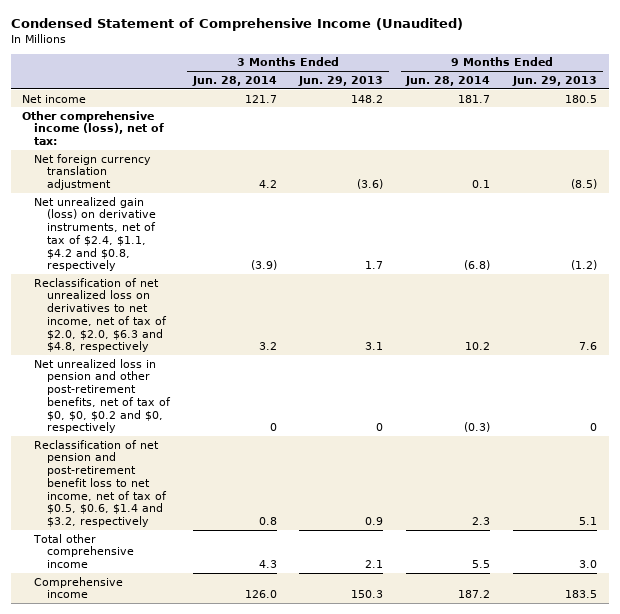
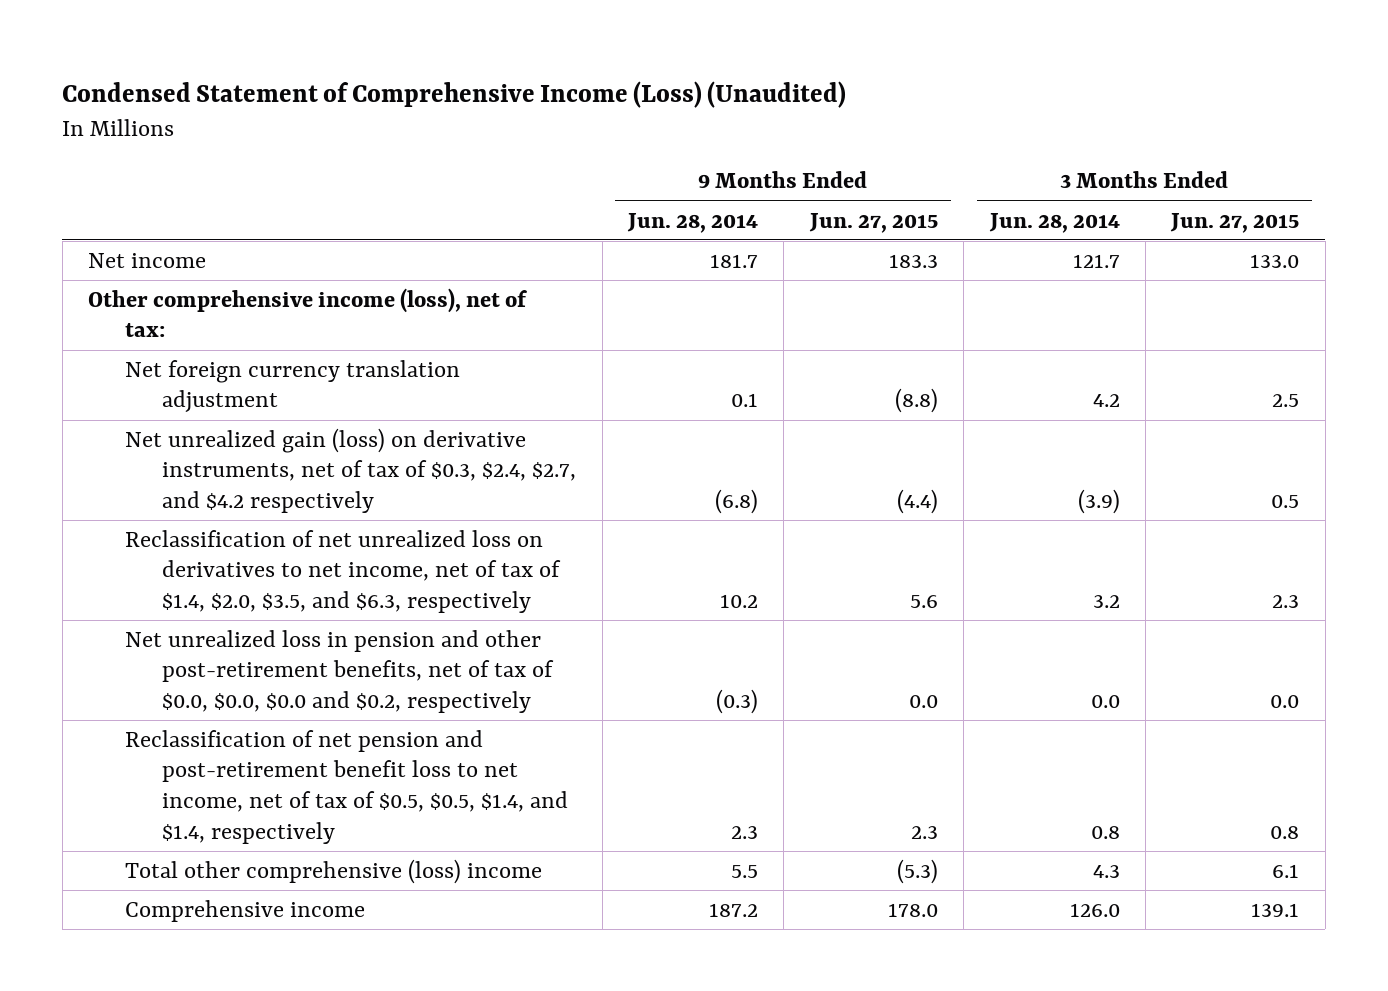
[10,17,463,31] Condensed Statement of Comprehensive Income (Unaudited) -> [62,80,847,108] Condensed Statement of Comprehensive Income (Loss) (Unaudited)
[298,75,384,86] Jun. 29, 2013 -> none
[512,75,598,86] Jun. 29, 2013 -> none
none -> [808,212,938,233] Jun. 27, 2015
none -> [1170,212,1300,233] Jun. 27, 2015
[34,196,156,272] Net unrealized gain (loss) on derivative instruments, net of tax of $2.4, $1.1, $4.2 and $0.8, respectively -> [125,427,577,514] Net unrealized gain (loss) on derivative instruments, net of tax of $0.3, $2.4, $2.7, and $4.2 respectively
[34,277,167,353] Reclassification of net unrealized loss on derivatives to net income, net of tax of $2.0, $2.0, $6.3 and $4.8, respectively -> [125,529,562,614] Reclassification of net unrealized loss on derivatives to net income, net of tax of $1.4, $2.0, $3.5, and $6.3, respectively
[34,358,171,434] Net unrealized loss in pension and other post-retirement benefits, net of tax of $0, $0, $0.2 and $0, respectively -> [125,629,555,714] Net unrealized loss in pension and other post-retirement benefits, net of tax of $0.0, $0.0, $0.0 and $0.2, respectively
[269,423,277,432] 0 -> [1090,695,1120,709] 0.0
[34,439,167,528] Reclassification of net pension and post-retirement benefit loss to net income, net of tax of $0.5, $0.6, $1.4 and $3.2, respectively -> [125,729,569,844] Reclassification of net pension and post-retirement benefit loss to net income, net of tax of $0.5, $0.5, $1.4, and $1.4, respectively
[33,533,134,569] Total other comprehensive income -> [125,858,543,884] Total other comprehensive (loss) income

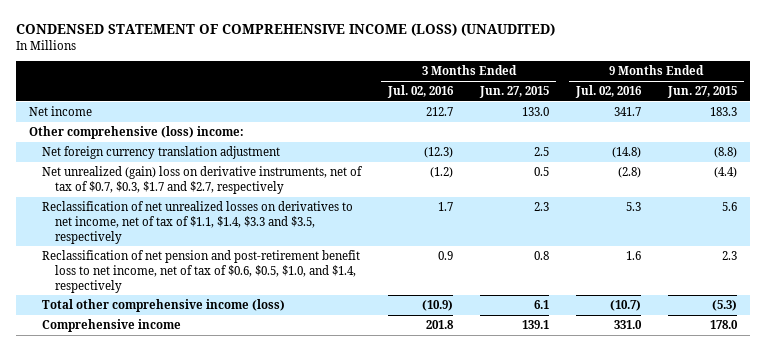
[62,80,847,108] Condensed Statement of Comprehensive Income (Loss) (Unaudited) -> [15,22,555,36] CONDENSED STATEMENT OF COMPREHENSIVE INCOME (LOSS) (UNAUDITED)
[626,212,758,233] Jun. 28, 2014 -> none
[988,212,1120,233] Jun. 28, 2014 -> none
none -> [387,85,455,99] Jul. 02, 2016
none -> [574,85,642,99] Jul. 02, 2016
[88,287,528,338] Other comprehensive income (loss), net of tax: -> [29,126,245,140] Other comprehensive (loss) income:
[125,629,555,714] Net unrealized loss in pension and other post-retirement benefits, net of tax of $0.0, $0.0, $0.0 and $0.2, respectively -> none
[125,427,577,514] Net unrealized gain (loss) on derivative instruments, net of tax of $0.3, $2.4, $2.7, and $4.2 respectively -> [42,166,364,194] Net unrealized (gain) loss on derivative instruments, net of tax of $0.7, $0.3, $1.7 and $2.7, respectively
[125,529,562,614] Reclassification of net unrealized loss on derivatives to net income, net of tax of $1.4, $2.0, $3.5, and $6.3, respectively -> [42,201,354,244] Reclassification of net unrealized losses on derivatives to net income, net of tax of $1.1, $1.4, $3.3 and $3.5, respectively
[125,729,569,844] Reclassification of net pension and post-retirement benefit loss to net income, net of tax of $0.5, $0.5, $1.4, and $1.4, respectively -> [42,250,361,293] Reclassification of net pension and post-retirement benefit loss to net income, net of tax of $0.6, $0.5, $1.0, and $1.4, respectively
[125,858,543,884] Total other comprehensive (loss) income -> [42,299,286,313] Total other comprehensive income (loss)

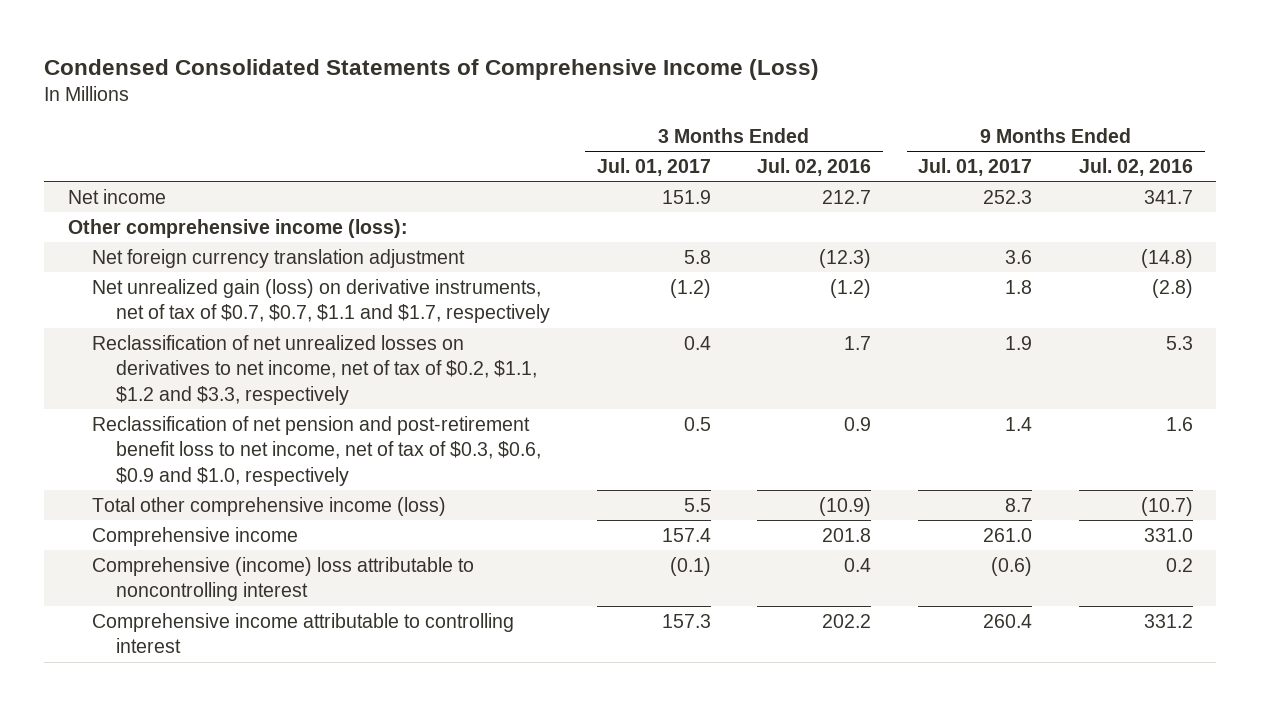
[15,22,555,36] CONDENSED STATEMENT OF COMPREHENSIVE INCOME (LOSS) (UNAUDITED) -> [44,58,820,80] Condensed Consolidated Statements of Comprehensive Income (Loss)
[479,86,550,99] Jun. 27, 2015 -> none
[666,86,737,99] Jun. 27, 2015 -> none
none -> [596,157,711,176] Jul. 01, 2017
none -> [918,157,1033,176] Jul. 01, 2017
[29,126,245,140] Other comprehensive (loss) income: -> [67,218,408,238] Other comprehensive income (loss):
[42,166,364,194] Net unrealized (gain) loss on derivative instruments, net of tax of $0.7, $0.3, $1.7 and $2.7, respectively -> [91,278,550,324] Net unrealized gain (loss) on derivative instruments, net of tax of $0.7, $0.7, $1.1 and $1.7, respectively
[42,201,354,244] Reclassification of net unrealized losses on derivatives to net income, net of tax of $1.1, $1.4, $3.3 and $3.5, respectively -> [91,334,537,405] Reclassification of net unrealized losses on derivatives to net income, net of tax of $0.2, $1.1, $1.2 and $3.3, respectively
[42,250,361,293] Reclassification of net pension and post-retirement benefit loss to net income, net of tax of $0.6, $0.5, $1.0, and $1.4, respectively -> [91,415,541,486] Reclassification of net pension and post-retirement benefit loss to net income, net of tax of $0.3, $0.6, $0.9 and $1.0, respectively
none -> [91,556,474,602] Comprehensive (income) loss attributable to noncontrolling interest
none -> [91,612,514,654] Comprehensive income attributable to controlling interest

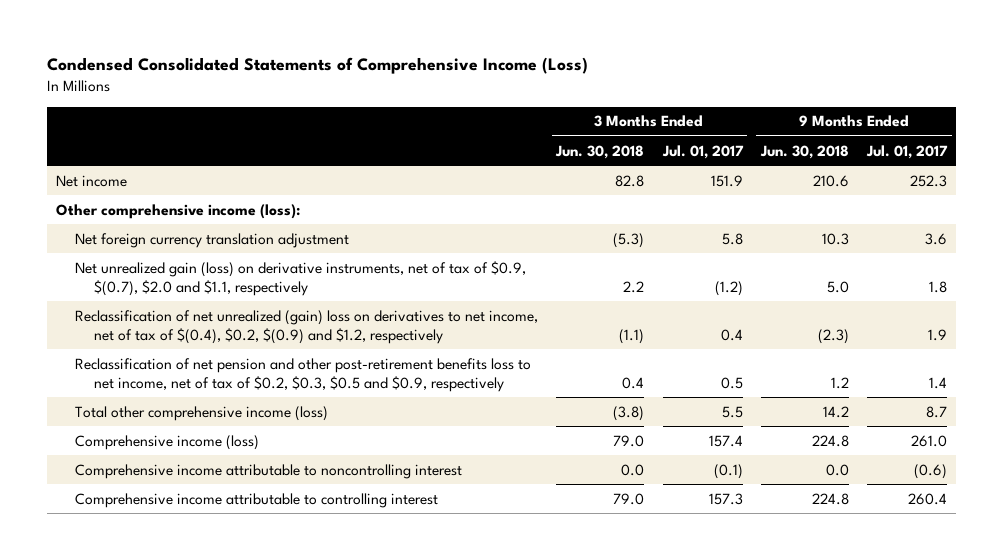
[757,157,872,176] Jul. 02, 2016 -> none
[1079,157,1194,176] Jul. 02, 2016 -> none
none -> [555,144,645,159] Jun. 30, 2018
none -> [759,144,849,159] Jun. 30, 2018
[91,278,550,324] Net unrealized gain (loss) on derivative instruments, net of tax of $0.7, $0.7, $1.1 and $1.7, respectively -> [74,260,526,296] Net unrealized gain (loss) on derivative instruments, net of tax of $0.9, $(0.7), $2.0 and $1.1, respectively
[91,334,537,405] Reclassification of net unrealized losses on derivatives to net income, net of tax of $0.2, $1.1, $1.2 and $3.3, respectively -> [74,309,538,344] Reclassification of net unrealized (gain) loss on derivatives to net income, net of tax of $(0.4), $0.2, $(0.9) and $1.2, respectively
[91,415,541,486] Reclassification of net pension and post-retirement benefit loss to net income, net of tax of $0.3, $0.6, $0.9 and $1.0, respectively -> [74,357,531,392] Reclassification of net pension and other post-retirement benefits loss to net income, net of tax of $0.2, $0.3, $0.5 and $0.9, respectively
[91,526,298,546] Comprehensive income -> [74,434,259,450] Comprehensive income (loss)
[91,556,474,602] Comprehensive (income) loss attributable to noncontrolling interest -> [74,463,462,479] Comprehensive income attributable to noncontrolling interest

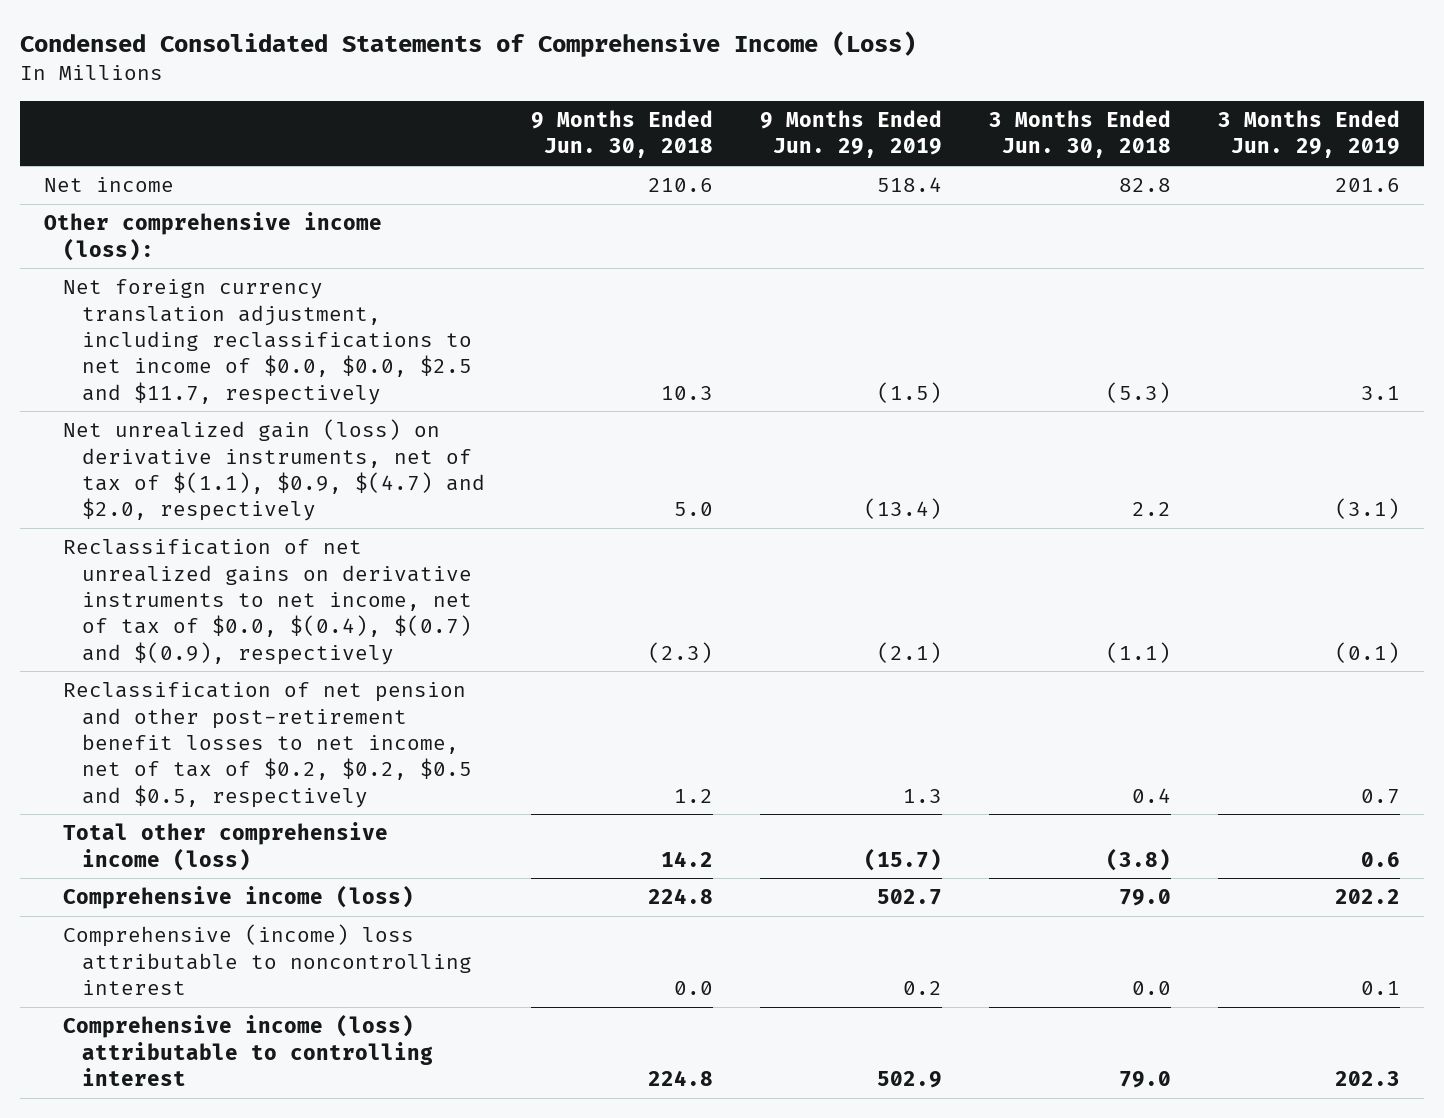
[661,144,744,159] Jul. 01, 2017 -> none
[866,144,949,159] Jul. 01, 2017 -> none
none -> [760,110,943,159] 9 Months Ended Jun. 29, 2019
none -> [1218,110,1401,159] 3 Months Ended Jun. 29, 2019
[74,232,349,248] Net foreign currency translation adjustment -> [62,279,472,405] Net foreign currency translation adjustment, including reclassifications to net income of $0.0, $0.0, $2.5 and $11.7, respectively
[74,260,526,296] Net unrealized gain (loss) on derivative instruments, net of tax of $0.9, $(0.7), $2.0 and $1.1, respectively -> [62,419,485,522] Net unrealized gain (loss) on derivative instruments, net of tax of $(1.1), $0.9, $(4.7) and $2.0, respectively
[74,309,538,344] Reclassification of net unrealized (gain) loss on derivatives to net income, net of tax of $(0.4), $0.2, $(0.9) and $1.2, respectively -> [62,539,472,665] Reclassification of net unrealized gains on derivative instruments to net income, net of tax of $0.0, $(0.4), $(0.7) and $(0.9), respectively
[74,357,531,392] Reclassification of net pension and other post-retirement benefits loss to net income, net of tax of $0.2, $0.3, $0.5 and $0.9, respectively -> [62,682,472,808] Reclassification of net pension and other post-retirement benefit losses to net income, net of tax of $0.2, $0.2, $0.5 and $0.5, respectively
[74,463,462,479] Comprehensive income attributable to noncontrolling interest -> [62,924,472,995] Comprehensive (income) loss attributable to noncontrolling interest
[74,492,438,508] Comprehensive income attributable to controlling interest -> [62,1014,433,1086] Comprehensive income (loss) attributable to controlling interest

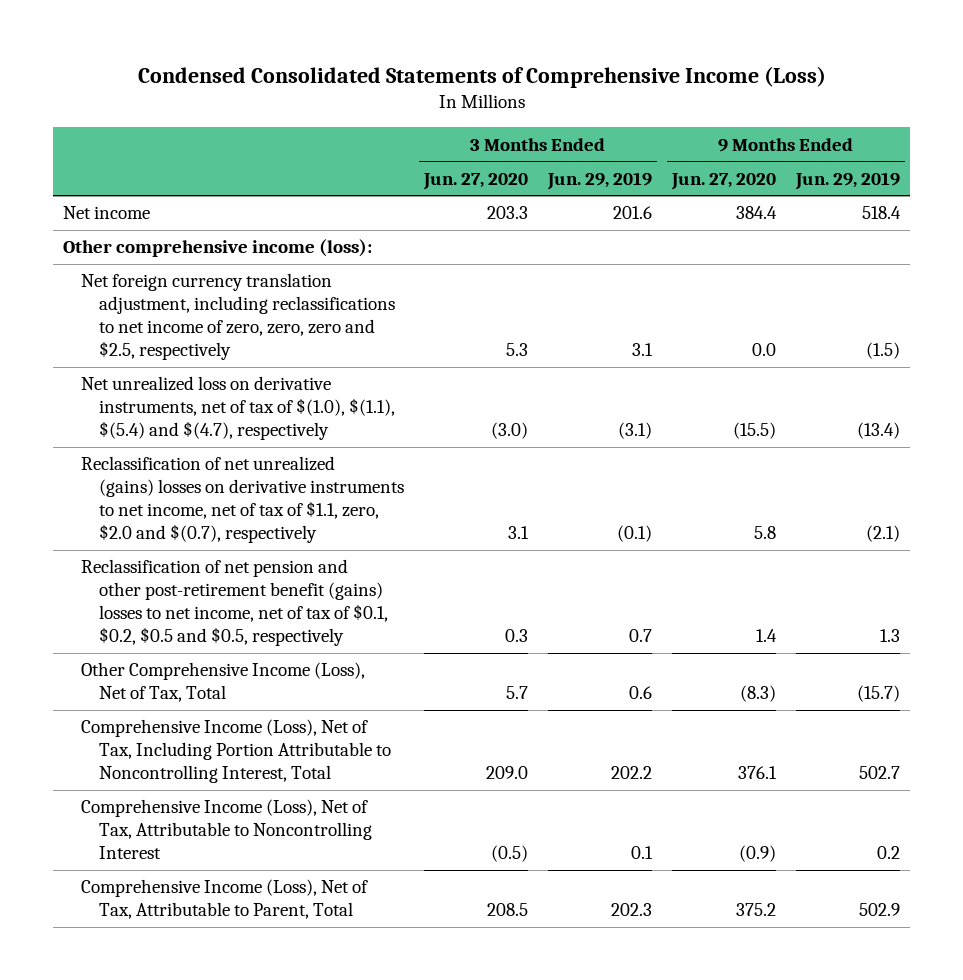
[531,110,714,159] 9 Months Ended Jun. 30, 2018 -> none
[989,110,1172,159] 3 Months Ended Jun. 30, 2018 -> none
none -> [423,172,529,190] Jun. 27, 2020
none -> [671,172,777,190] Jun. 27, 2020
[62,279,472,405] Net foreign currency translation adjustment, including reclassifications to net income of $0.0, $0.0, $2.5 and $11.7, respectively -> [81,273,396,361] Net foreign currency translation adjustment, including reclassifications to net income of zero, zero, zero and $2.5, respectively
[62,419,485,522] Net unrealized gain (loss) on derivative instruments, net of tax of $(1.1), $0.9, $(4.7) and $2.0, respectively -> [81,376,396,441] Net unrealized loss on derivative instruments, net of tax of $(1.0), $(1.1), $(5.4) and $(4.7), respectively
[62,539,472,665] Reclassification of net unrealized gains on derivative instruments to net income, net of tax of $0.0, $(0.4), $(0.7) and $(0.9), respectively -> [81,456,405,544] Reclassification of net unrealized (gains) losses on derivative instruments to net income, net of tax of $1.1, zero, $2.0 and $(0.7), respectively
[62,682,472,808] Reclassification of net pension and other post-retirement benefit losses to net income, net of tax of $0.2, $0.2, $0.5 and $0.5, respectively -> [81,559,389,647] Reclassification of net pension and other post-retirement benefit (gains) losses to net income, net of tax of $0.1, $0.2, $0.5 and $0.5, respectively
[62,822,388,871] Total other comprehensive income (loss) -> [81,662,366,703] Other Comprehensive Income (Loss), Net of Tax, Total
[62,885,414,910] Comprehensive income (loss) -> [81,719,392,784] Comprehensive Income (Loss), Net of Tax, Including Portion Attributable to Noncontrolling Interest, Total
[62,924,472,995] Comprehensive (income) loss attributable to noncontrolling interest -> [81,799,373,860] Comprehensive Income (Loss), Net of Tax, Attributable to Noncontrolling Interest
[62,1014,433,1086] Comprehensive income (loss) attributable to controlling interest -> [81,879,369,920] Comprehensive Income (Loss), Net of Tax, Attributable to Parent, Total

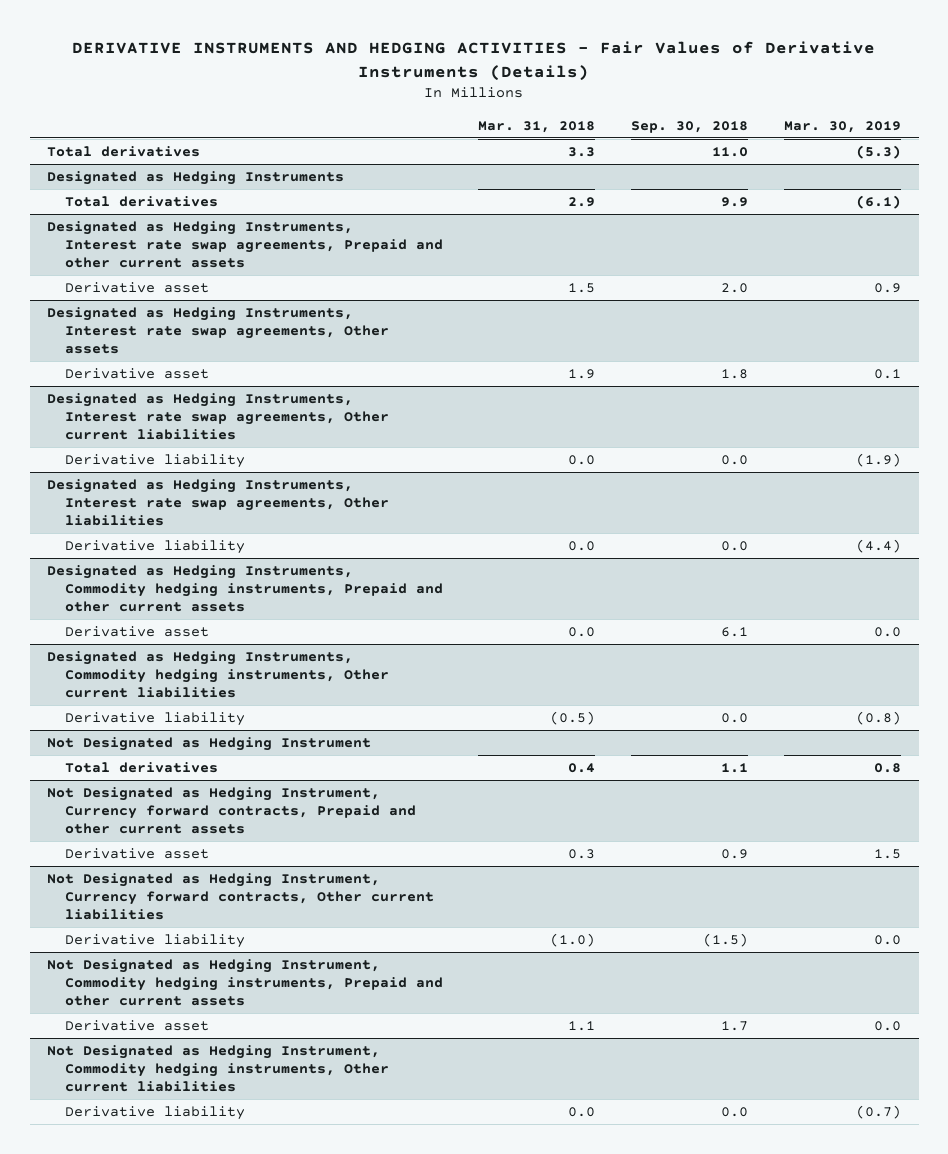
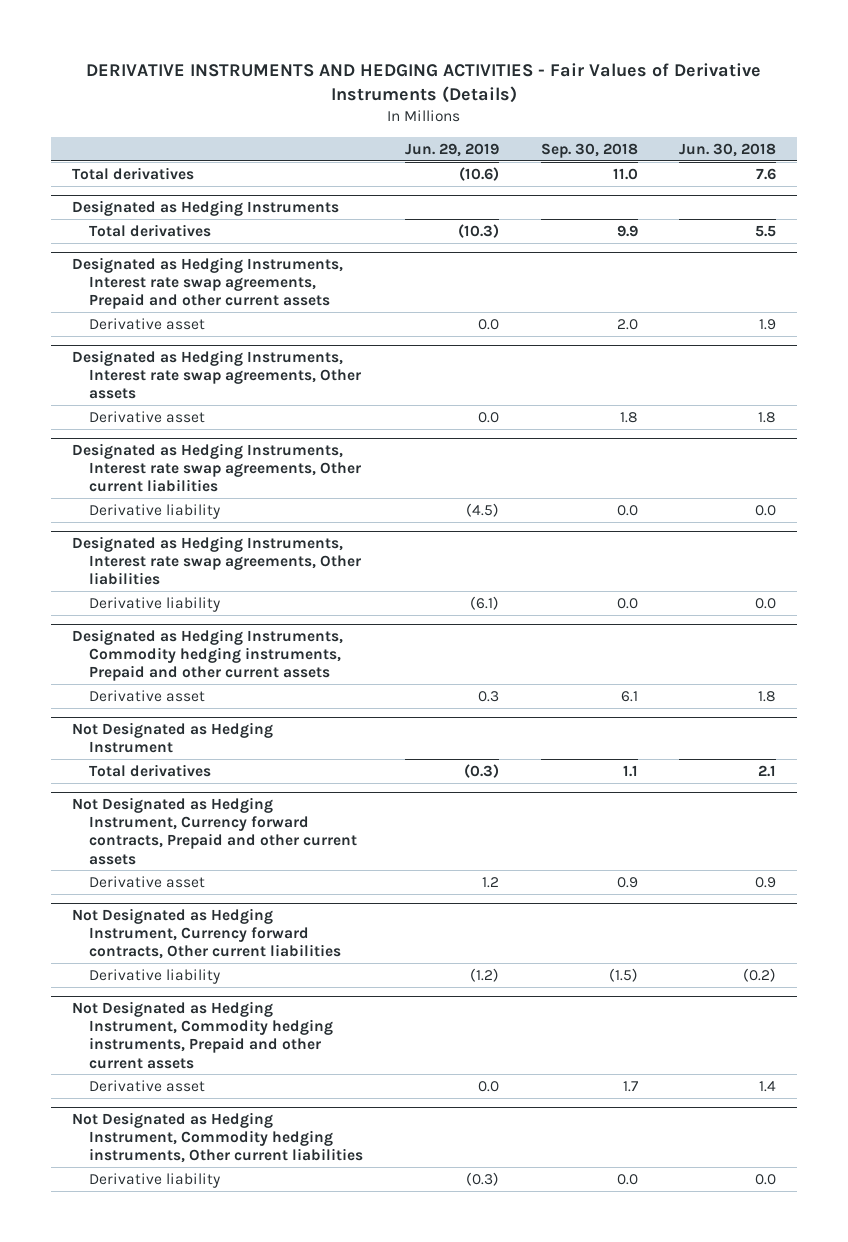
[478,120,596,133] Mar. 31, 2018 -> none
[783,120,901,133] Mar. 30, 2019 -> none
none -> [404,143,499,158] Jun. 29, 2019
none -> [679,143,777,158] Jun. 30, 2018
[47,651,389,698] Designated as Hedging Instruments, Commodity hedging instruments, Other current liabilities -> none
[64,712,245,727] Derivative liability -> none

